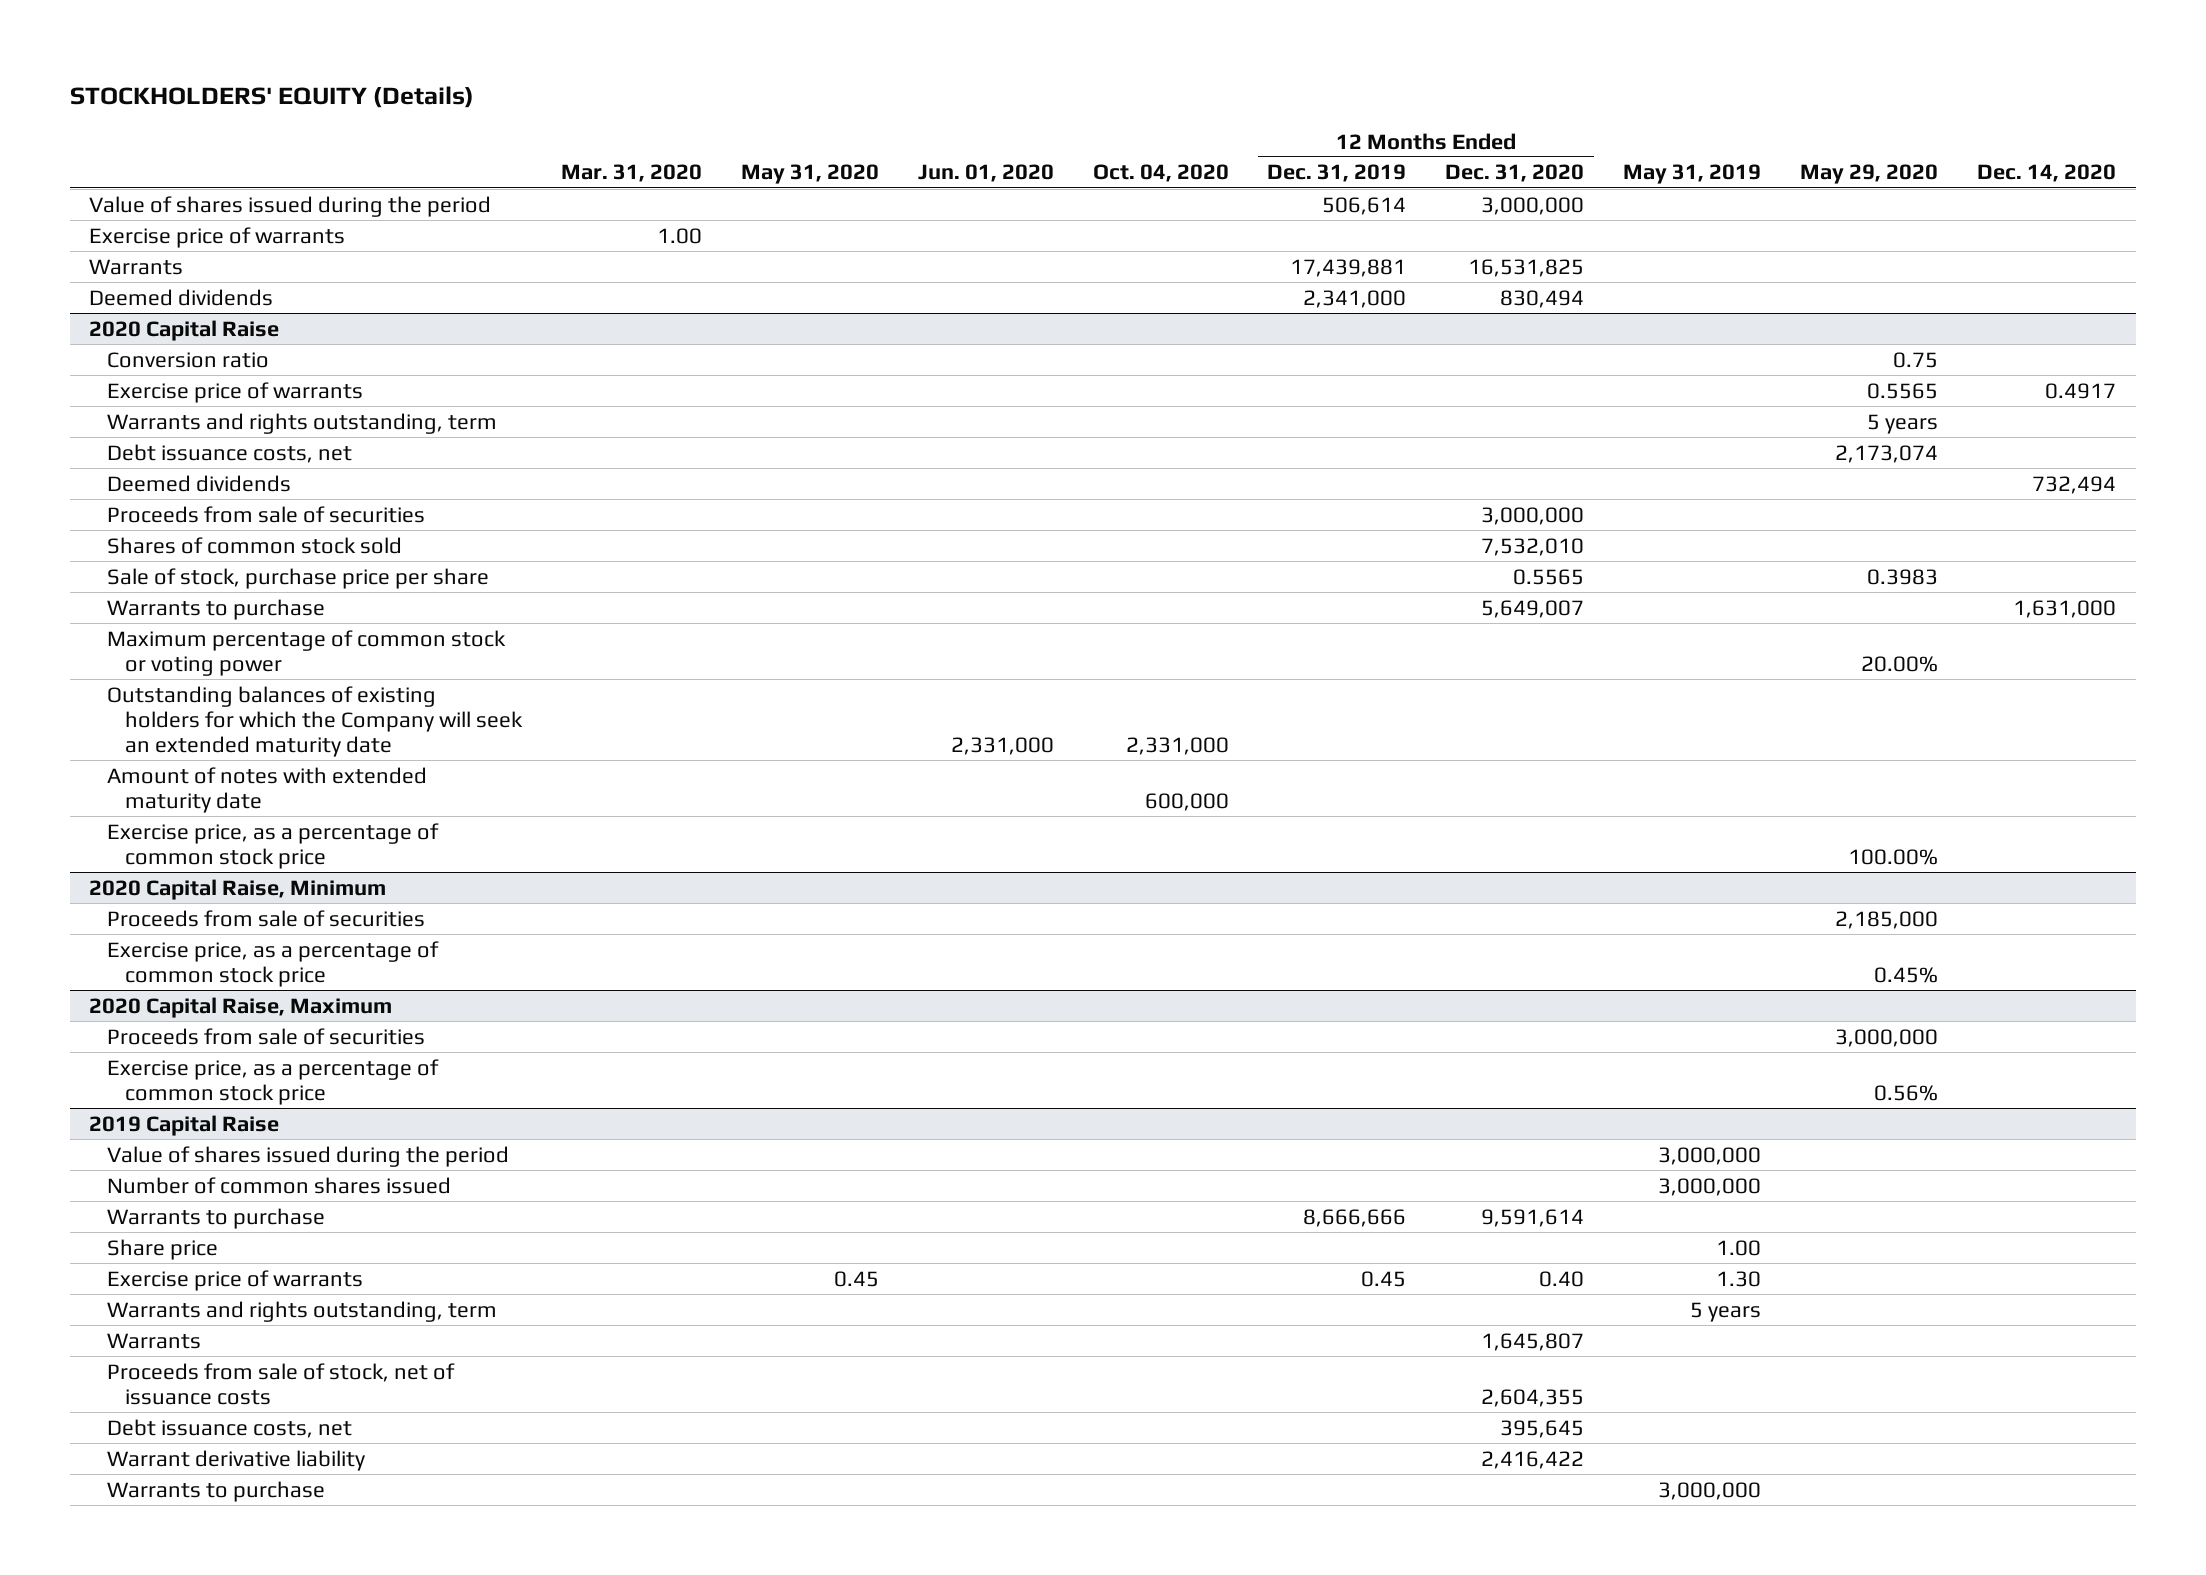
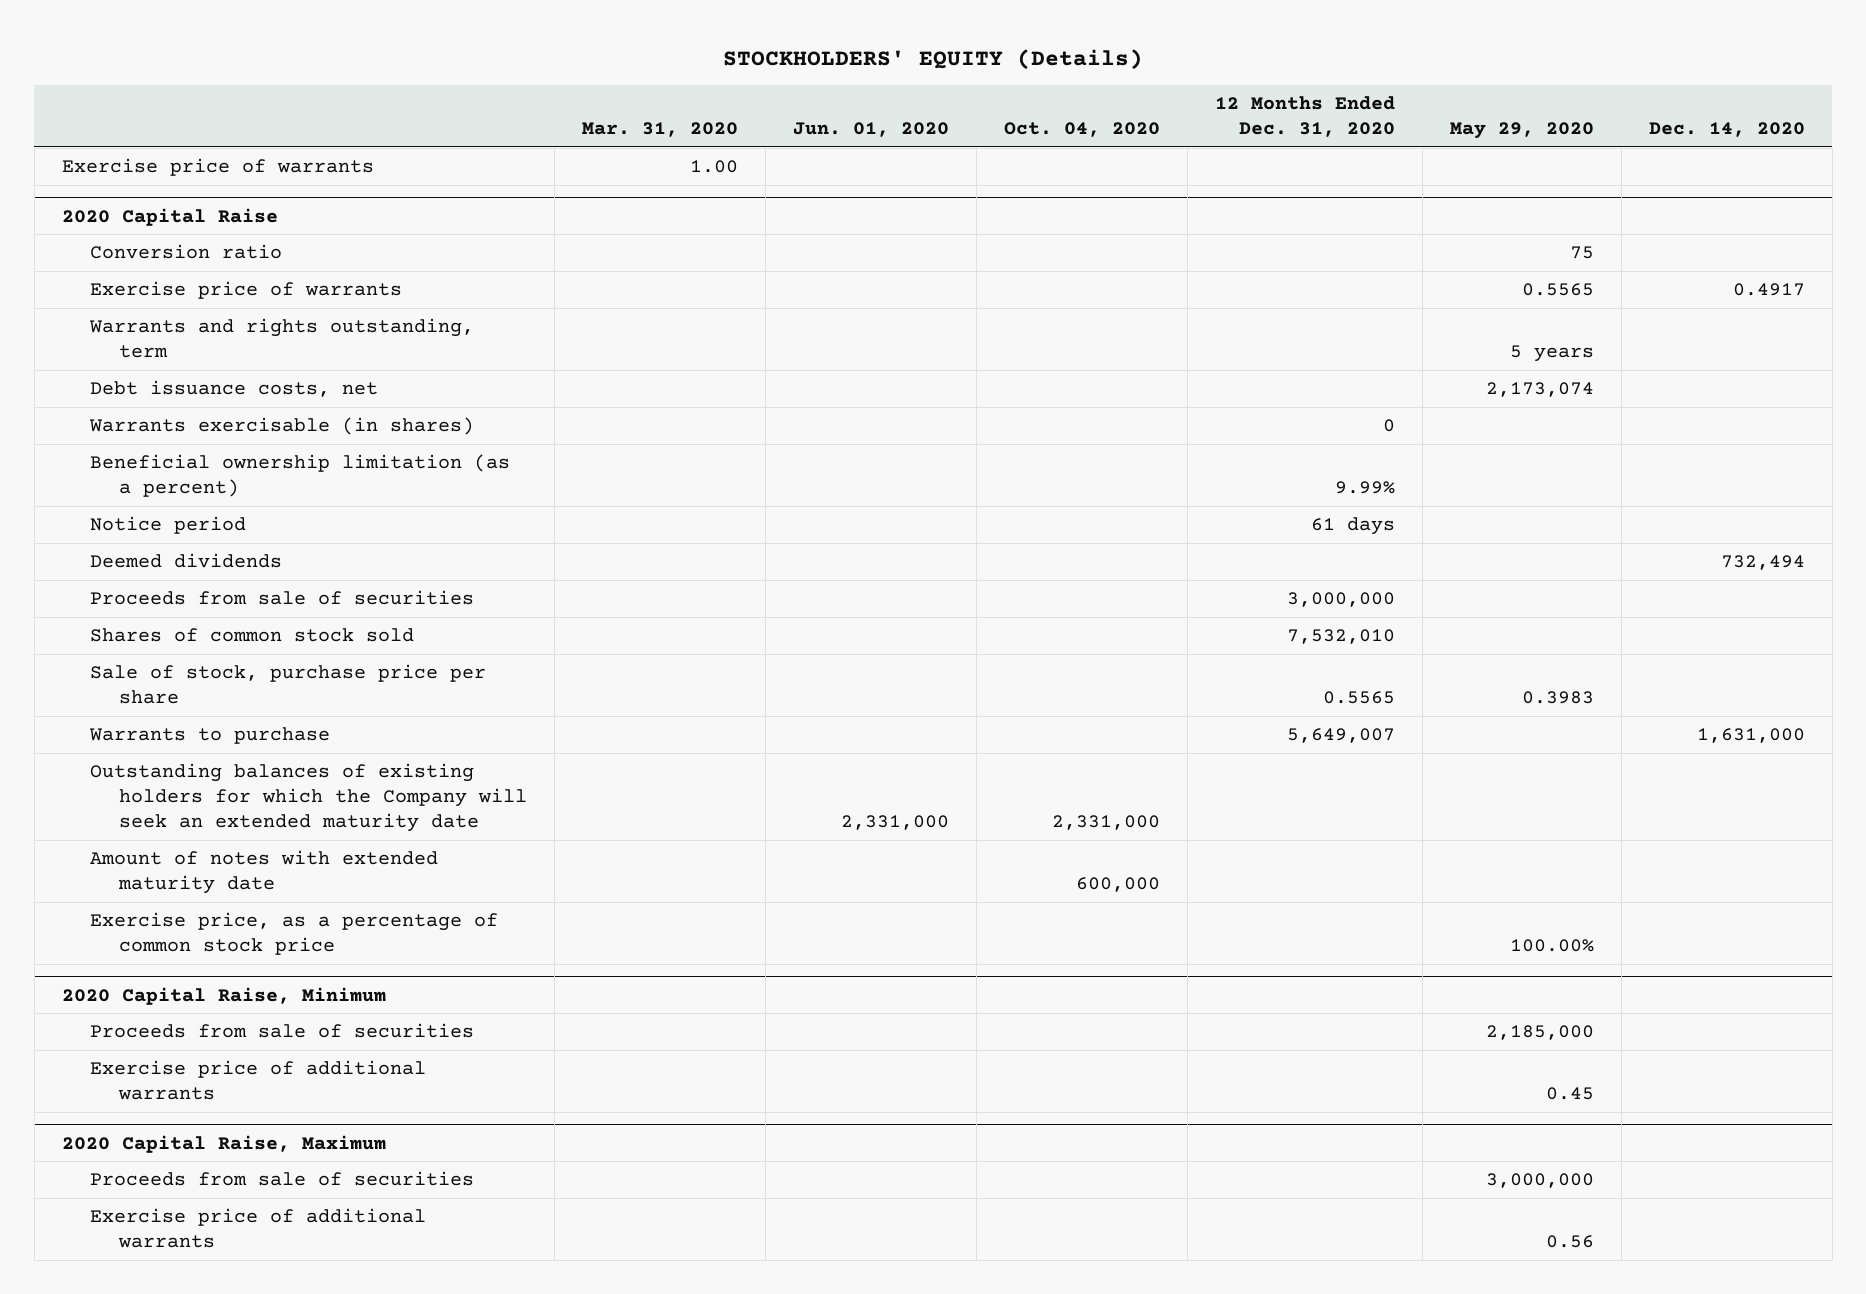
[740,164,879,185] May 31, 2020 -> none
[1267,164,1407,183] Dec. 31, 2019 -> none
[1623,164,1762,185] May 31, 2019 -> none
[89,195,492,217] Value of shares issued during the period -> none
[89,258,184,275] Warrants -> none
[89,288,274,306] Deemed dividends -> none
[1893,351,1939,368] 0.75 -> [1569,246,1594,260] 75
none -> [89,417,475,436] Warrants exercisable (in shares)
none -> [90,454,511,498] Beneficial ownership limitation (as a percent)
none -> [90,516,247,535] Notice period
[107,629,507,676] Maximum percentage of common stock or voting power -> none
[107,940,440,987] Exercise price, as a percentage of common stock price -> none
none -> [90,1060,427,1101] Exercise price of additional warrants
[107,1058,440,1105] Exercise price, as a percentage of common stock price -> none
[89,1114,280,1136] 2019 Capital Raise -> none
[107,1145,510,1167] Value of shares issued during the period -> none
[107,1176,452,1194] Number of common shares issued -> none
[107,1207,326,1229] Warrants to purchase -> none
[107,1238,219,1260] Share price -> none
[107,1269,364,1291] Exercise price of warrants -> none
[107,1300,498,1322] Warrants and rights outstanding, term -> none
[107,1332,202,1349] Warrants -> none
[107,1362,456,1405] Proceeds from sale of stock, net of issuance costs -> none
[107,1418,353,1438] Debt issuance costs, net -> none
[107,1449,366,1471] Warrant derivative liability -> none
[107,1480,326,1502] Warrants to purchase -> none
none -> [90,1208,427,1249] Exercise price of additional warrants

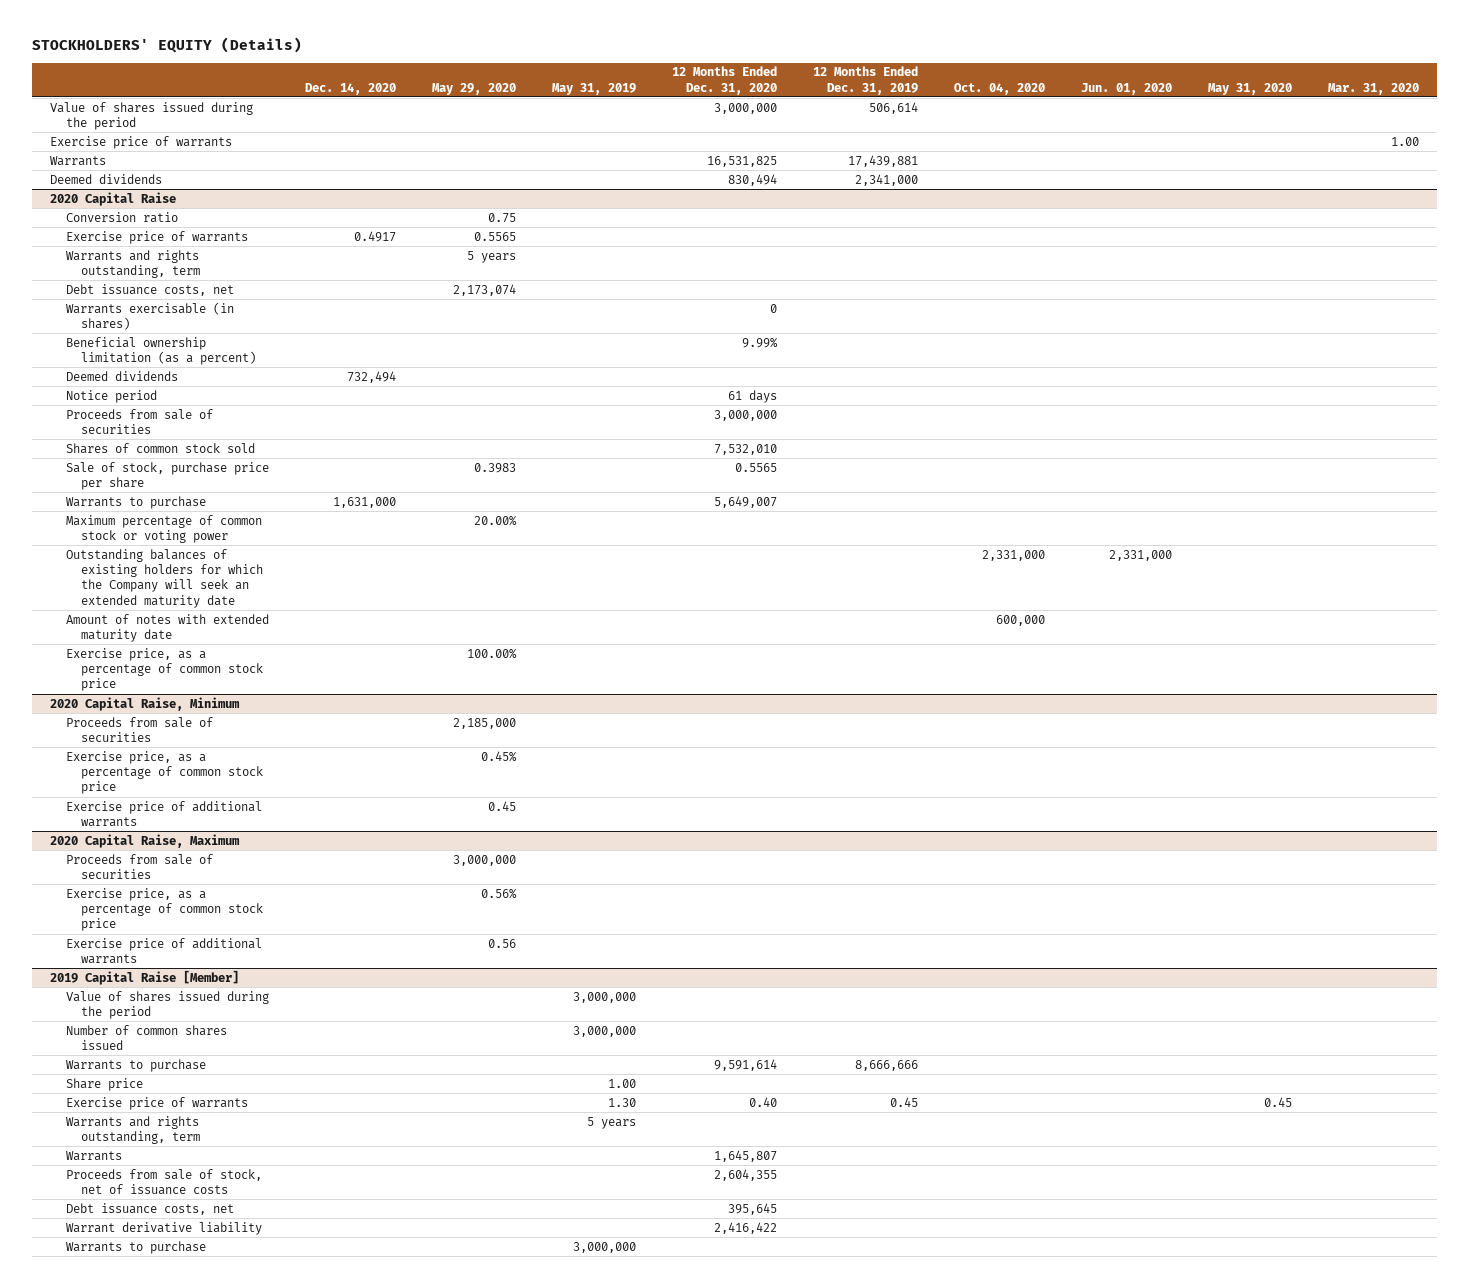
none -> [551,82,636,95] May 31, 2019
none -> [812,66,918,95] 12 Months Ended Dec. 31, 2019
none -> [1208,82,1293,95] May 31, 2020
none -> [49,101,253,131] Value of shares issued during the period
none -> [49,155,106,166] Warrants
none -> [49,173,162,184] Deemed dividends
[1569,246,1594,260] 75 -> [487,212,516,223] 0.75
[90,516,247,535] Notice period -> [65,389,157,403] Notice period
none -> [65,514,262,544] Maximum percentage of common stock or voting power
none -> [65,750,264,795] Exercise price, as a percentage of common stock price
none -> [65,887,264,932] Exercise price, as a percentage of common stock price
none -> [49,969,239,985] 2019 Capital Raise [Member]
none -> [65,990,269,1020] Value of shares issued during the period
none -> [65,1024,227,1051] Number of common shares issued
none -> [65,1058,206,1072] Warrants to purchase
none -> [65,1077,143,1091] Share price
none -> [65,1096,248,1110] Exercise price of warrants
none -> [65,1115,201,1145] Warrants and rights outstanding, term
none -> [65,1150,122,1161] Warrants
none -> [65,1168,262,1196] Proceeds from sale of stock, net of issuance costs
none -> [65,1202,234,1215] Debt issuance costs, net
none -> [65,1221,262,1235] Warrant derivative liability
none -> [65,1240,206,1254] Warrants to purchase

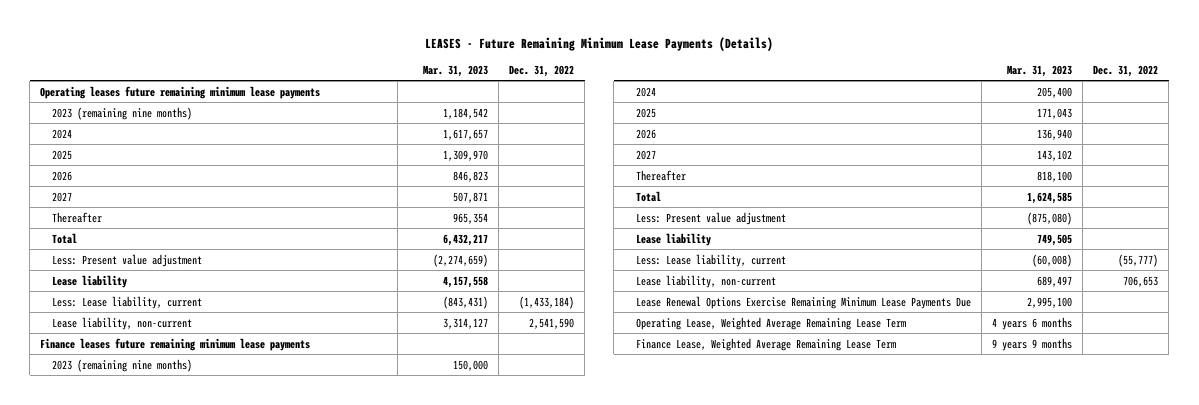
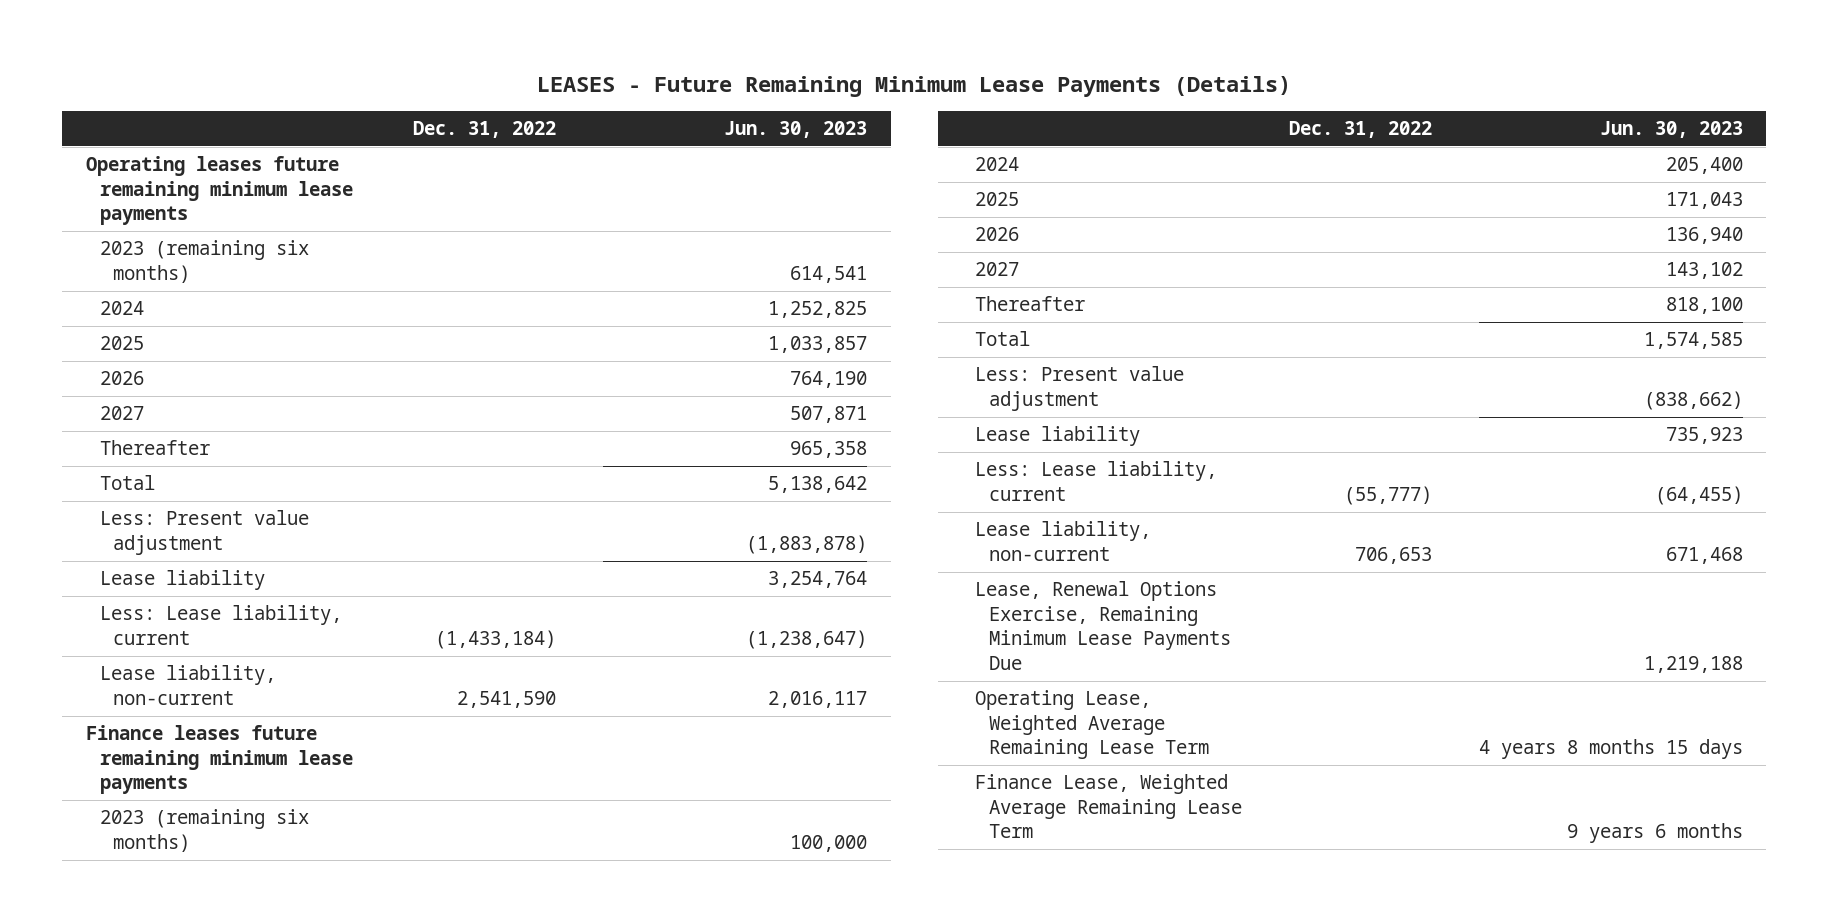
[423,64,489,77] Mar. 31, 2023 -> none
none -> [724,120,868,138] Jun. 30, 2023
[52,106,193,120] 2023 (remaining nine months) -> [99,240,309,283] 2023 (remaining six months)
[52,358,193,372] 2023 (remaining nine months) -> [99,809,309,852] 2023 (remaining six months)
[636,295,972,309] Lease Renewal Options Exercise Remaining Minimum Lease Payments Due -> [975,581,1232,670] Lease, Renewal Options Exercise, Remaining Minimum Lease Payments Due

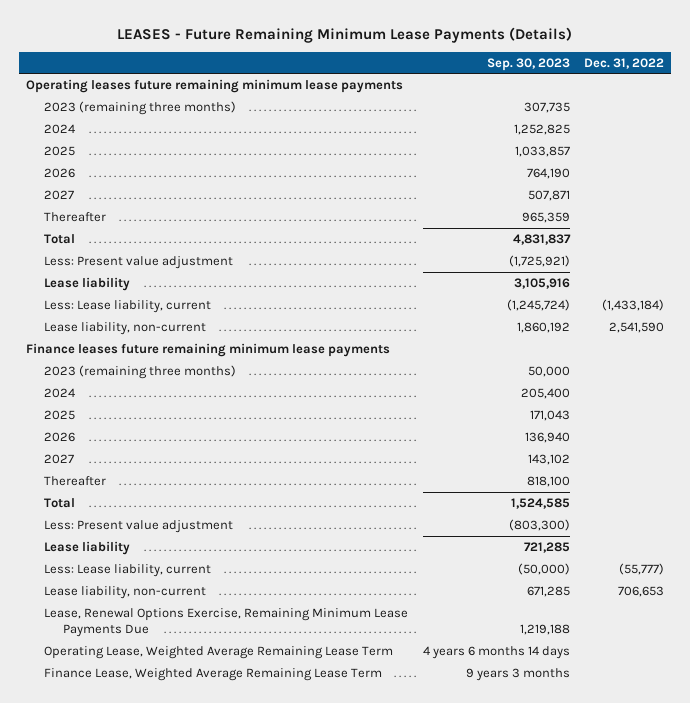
[724,120,868,138] Jun. 30, 2023 -> none
none -> [486,57,570,71] Sep. 30, 2023
[99,240,309,283] 2023 (remaining six months) -> [44,100,237,115] 2023 (remaining three months)
[99,809,309,852] 2023 (remaining six months) -> [44,364,237,379] 2023 (remaining three months)

